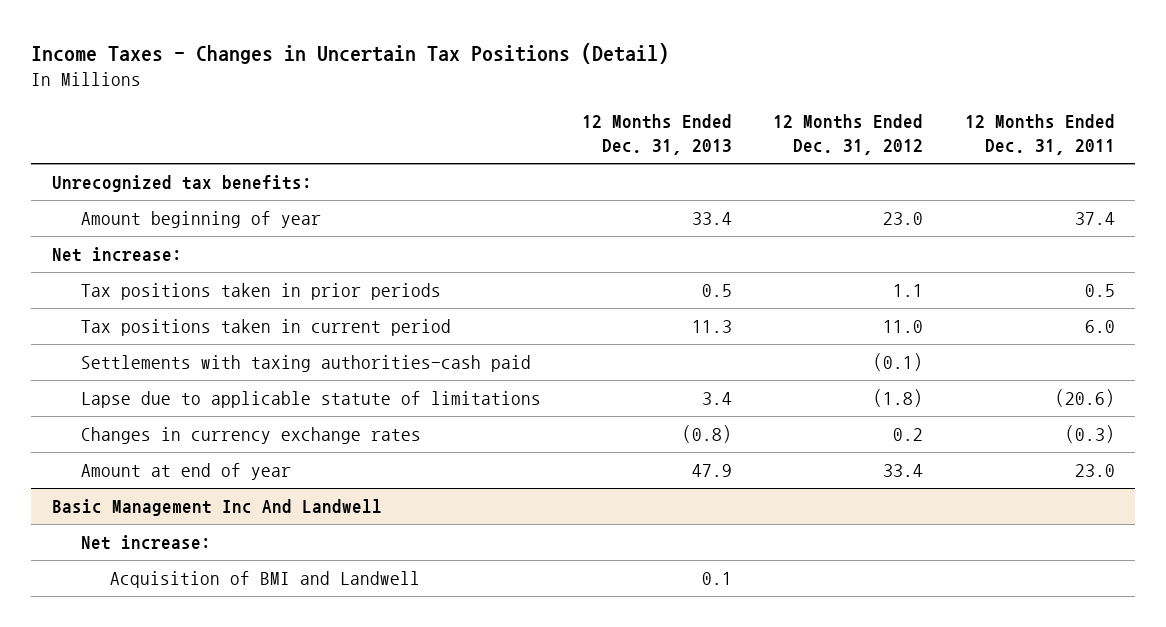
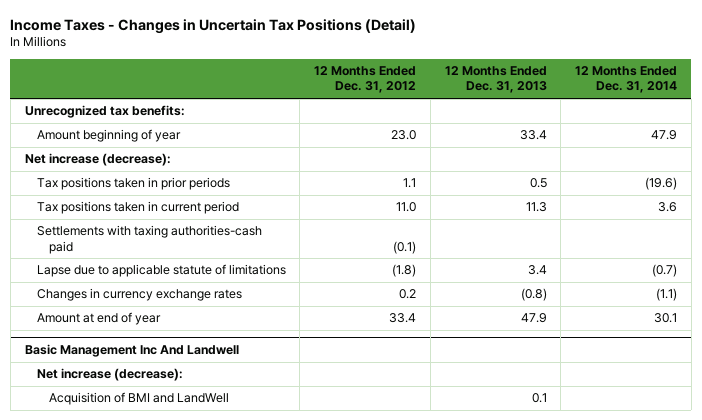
[964,114,1115,156] 12 Months Ended Dec. 31, 2011 -> none
none -> [575,66,678,94] 12 Months Ended Dec. 31, 2014
[51,246,182,262] Net increase: -> [24,153,171,167] Net increase (decrease):
[80,534,211,550] Net increase: -> [36,368,183,382] Net increase (decrease):
[110,570,421,588] Acquisition of BMI and Landwell -> [48,392,229,406] Acquisition of BMI and LandWell

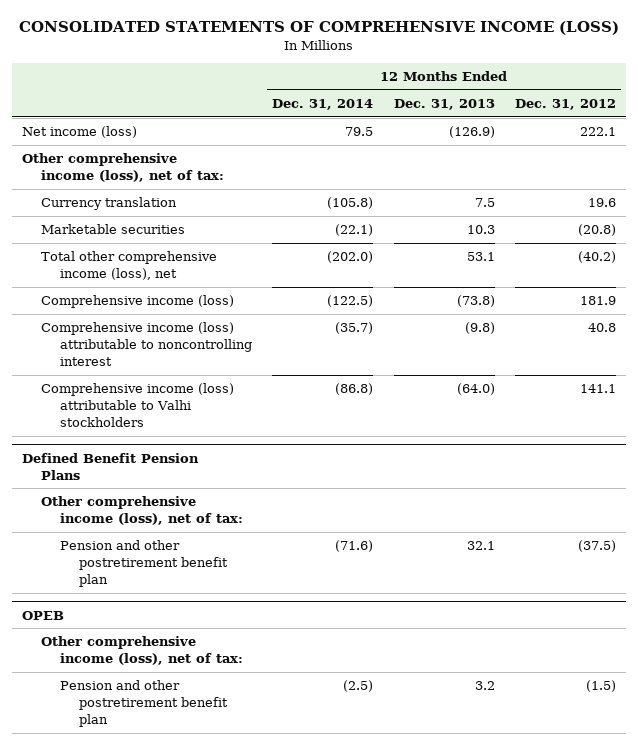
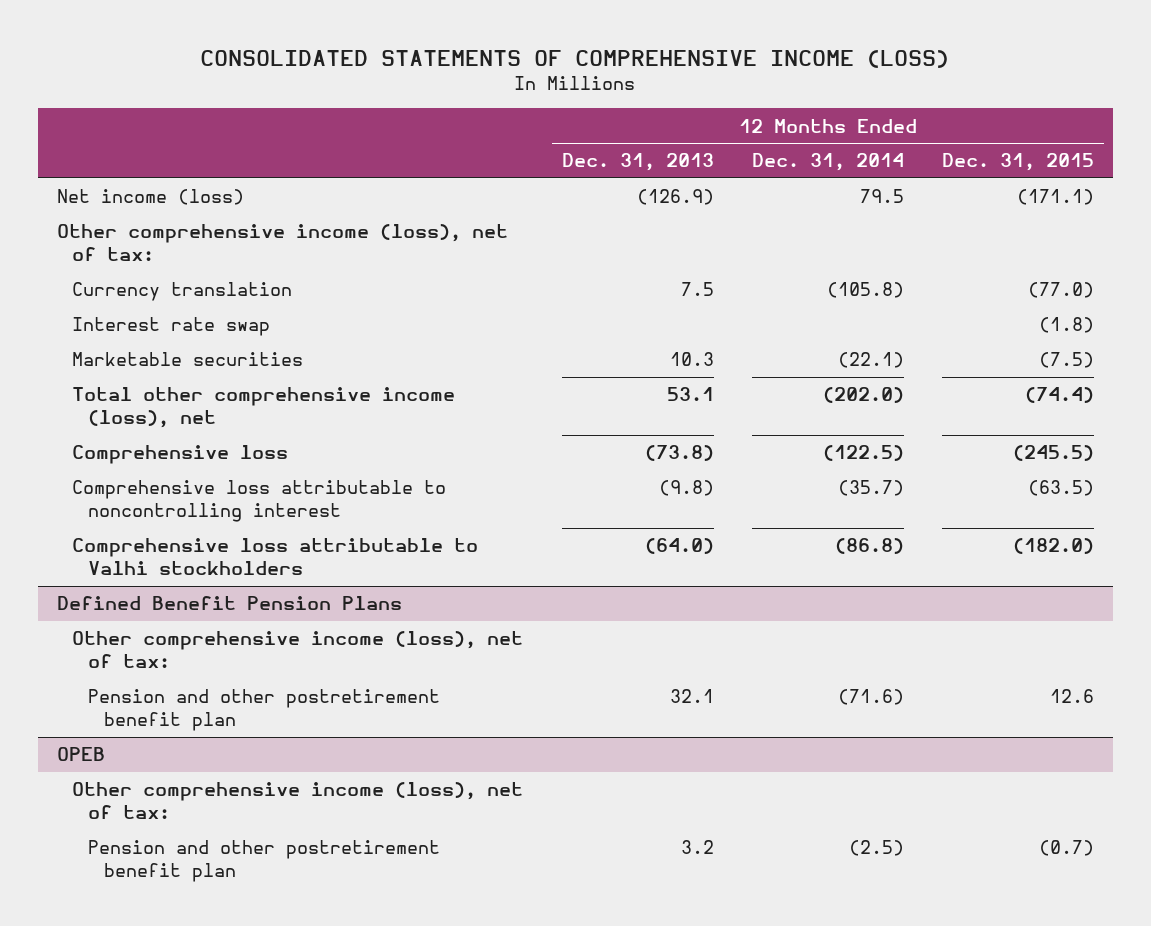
[514,99,616,111] Dec. 31, 2012 -> none
none -> [942,153,1095,172] Dec. 31, 2015
none -> [72,317,271,337] Interest rate swap
[40,295,234,309] Comprehensive income (loss) -> [72,445,289,465] Comprehensive loss
[40,322,252,367] Comprehensive income (loss) attributable to noncontrolling interest -> [72,480,447,523] Comprehensive loss attributable to noncontrolling interest
[40,383,234,428] Comprehensive income (loss) attributable to Valhi stockholders -> [72,538,479,576] Comprehensive loss attributable to Valhi stockholders

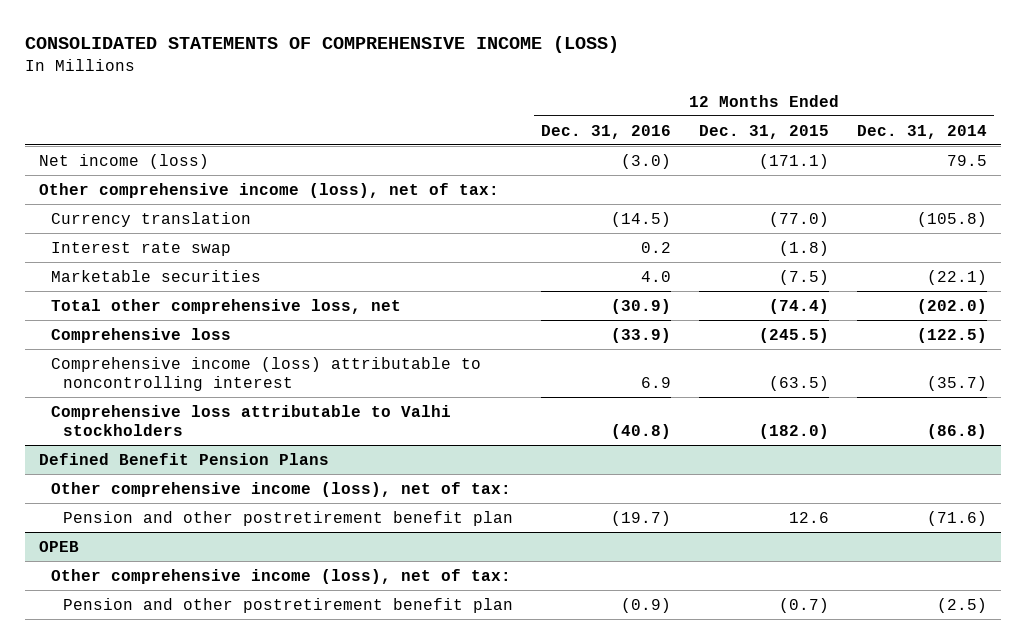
[561,153,714,172] Dec. 31, 2013 -> none
none -> [540,124,671,139] Dec. 31, 2016
[72,387,456,429] Total other comprehensive income (loss), net -> [50,298,401,314] Total other comprehensive loss, net
[72,480,447,523] Comprehensive loss attributable to noncontrolling interest -> [50,356,481,392] Comprehensive income (loss) attributable to noncontrolling interest

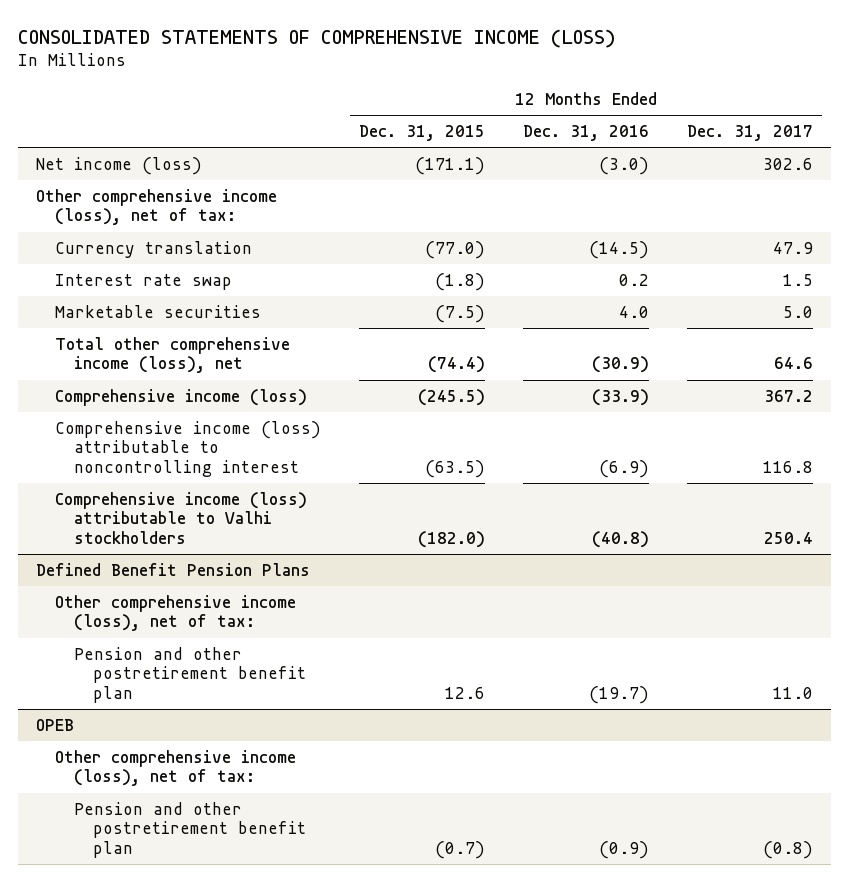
[856,124,987,139] Dec. 31, 2014 -> none
none -> [686,125,813,142] Dec. 31, 2017
[50,298,401,314] Total other comprehensive loss, net -> [55,336,291,374] Total other comprehensive income (loss), net
[50,327,231,343] Comprehensive loss -> [55,388,308,406] Comprehensive income (loss)
[640,377,671,389] 6.9 -> [598,459,649,478] (6.9)
[50,404,451,437] Comprehensive loss attributable to Valhi stockholders -> [55,491,308,544] Comprehensive income (loss) attributable to Valhi stockholders

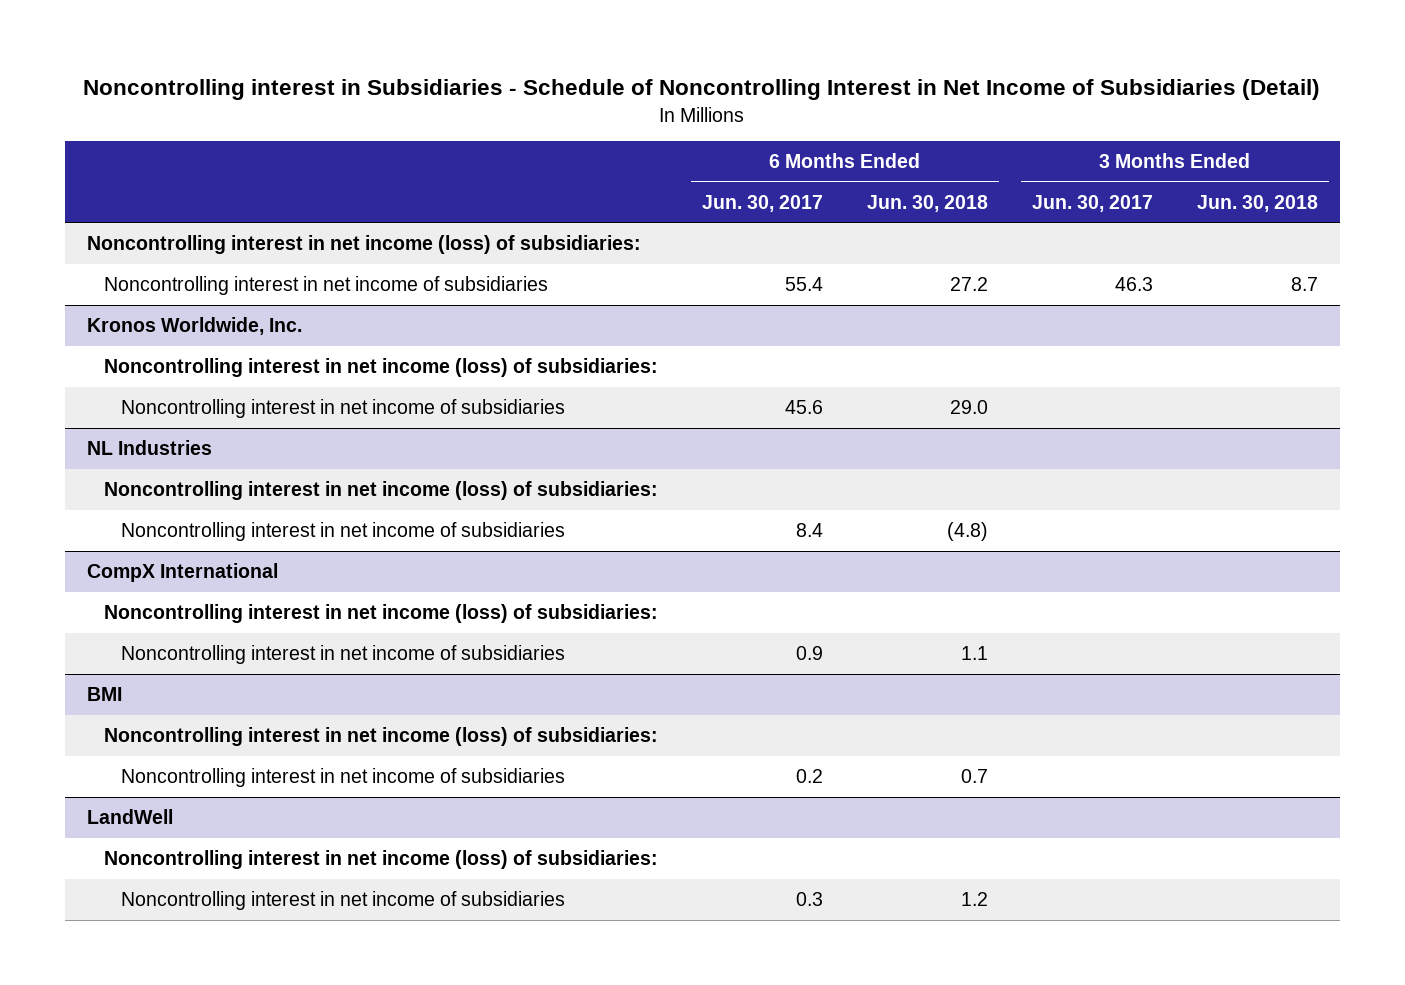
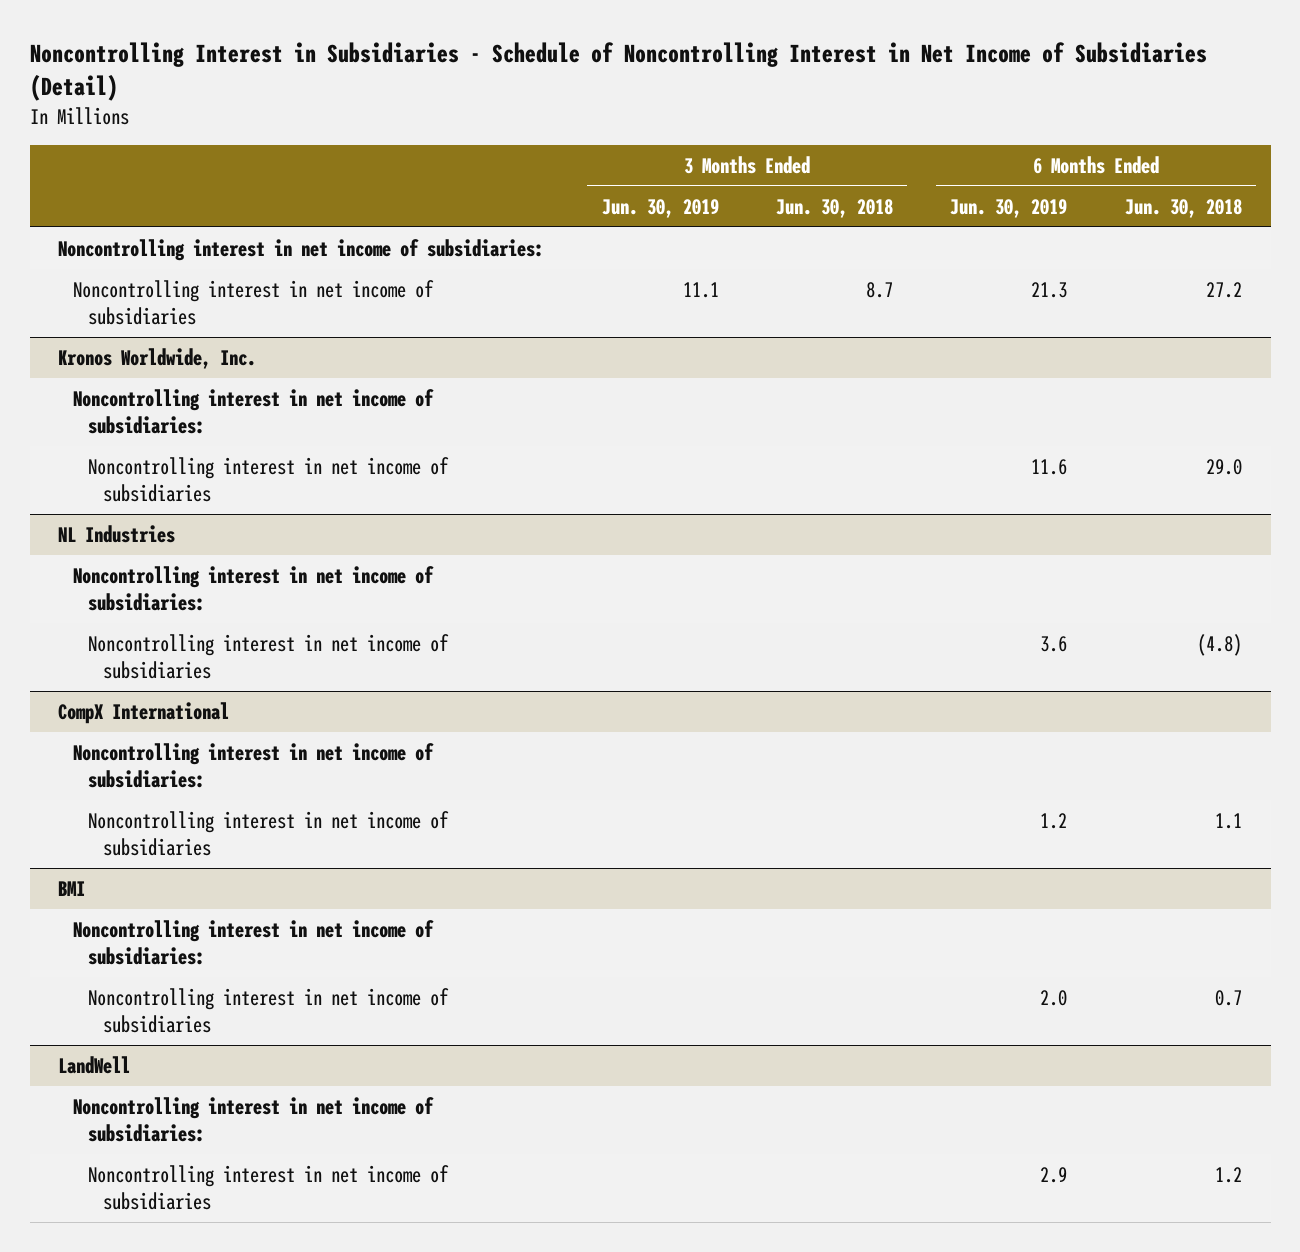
[83,79,1321,101] Noncontrolling interest in Subsidiaries - Schedule of Noncontrolling Interest in Net Income of Subsidiaries (Detail) -> [29,42,1207,102] Noncontrolling Interest in Subsidiaries - Schedule of Noncontrolling Interest in Net Income of Subsidiaries (Detail)
[701,194,823,212] Jun. 30, 2017 -> none
[1031,194,1153,212] Jun. 30, 2017 -> none
none -> [601,198,719,218] Jun. 30, 2019
none -> [950,198,1068,218] Jun. 30, 2019
[86,235,641,255] Noncontrolling interest in net income (loss) of subsidiaries: -> [58,238,545,261] Noncontrolling interest in net income of subsidiaries:
[103,358,658,378] Noncontrolling interest in net income (loss) of subsidiaries: -> [73,388,435,434] Noncontrolling interest in net income of subsidiaries:
[103,481,658,501] Noncontrolling interest in net income (loss) of subsidiaries: -> [73,565,435,611] Noncontrolling interest in net income of subsidiaries:
[103,604,658,624] Noncontrolling interest in net income (loss) of subsidiaries: -> [73,742,435,788] Noncontrolling interest in net income of subsidiaries:
[103,727,658,747] Noncontrolling interest in net income (loss) of subsidiaries: -> [73,919,435,965] Noncontrolling interest in net income of subsidiaries:
[103,850,658,870] Noncontrolling interest in net income (loss) of subsidiaries: -> [73,1096,435,1142] Noncontrolling interest in net income of subsidiaries:

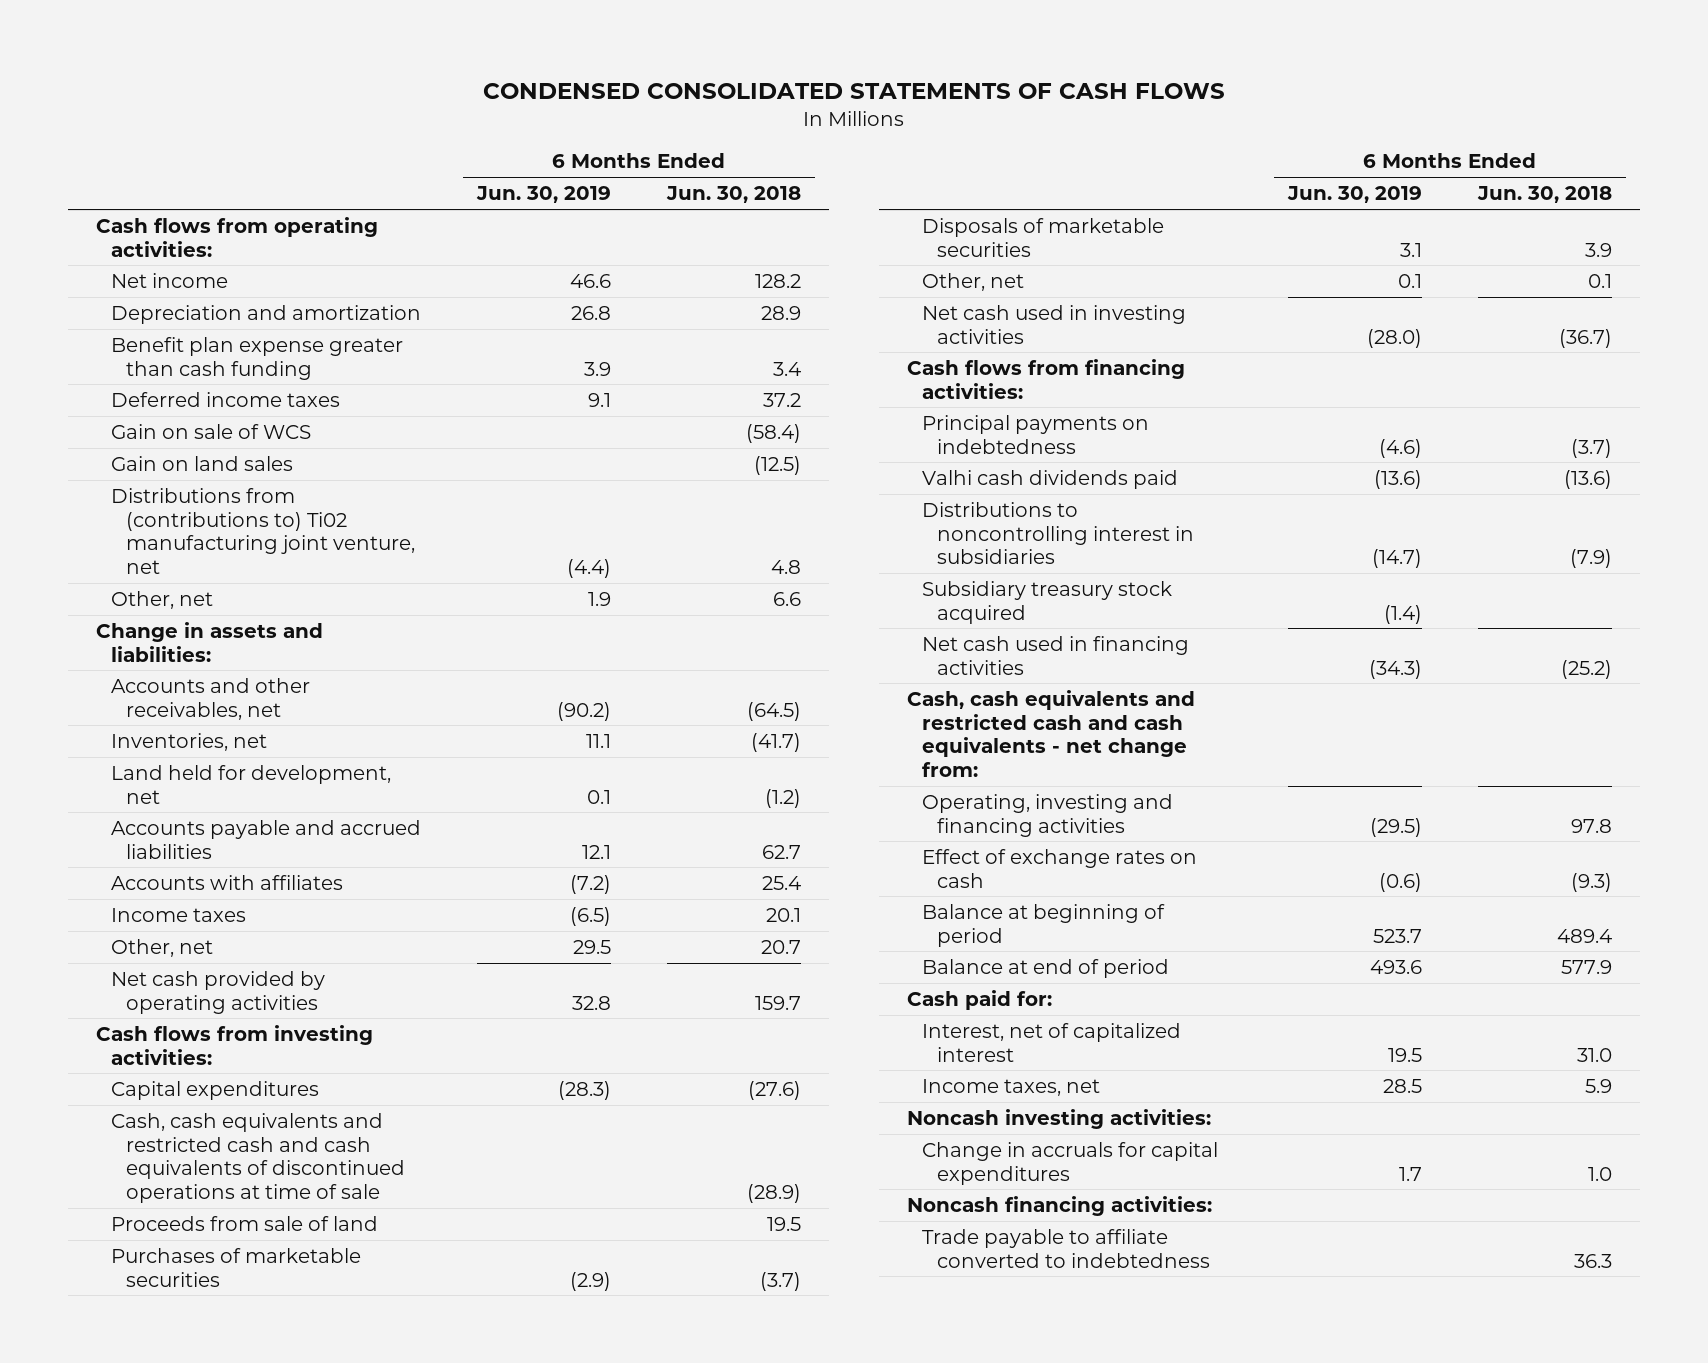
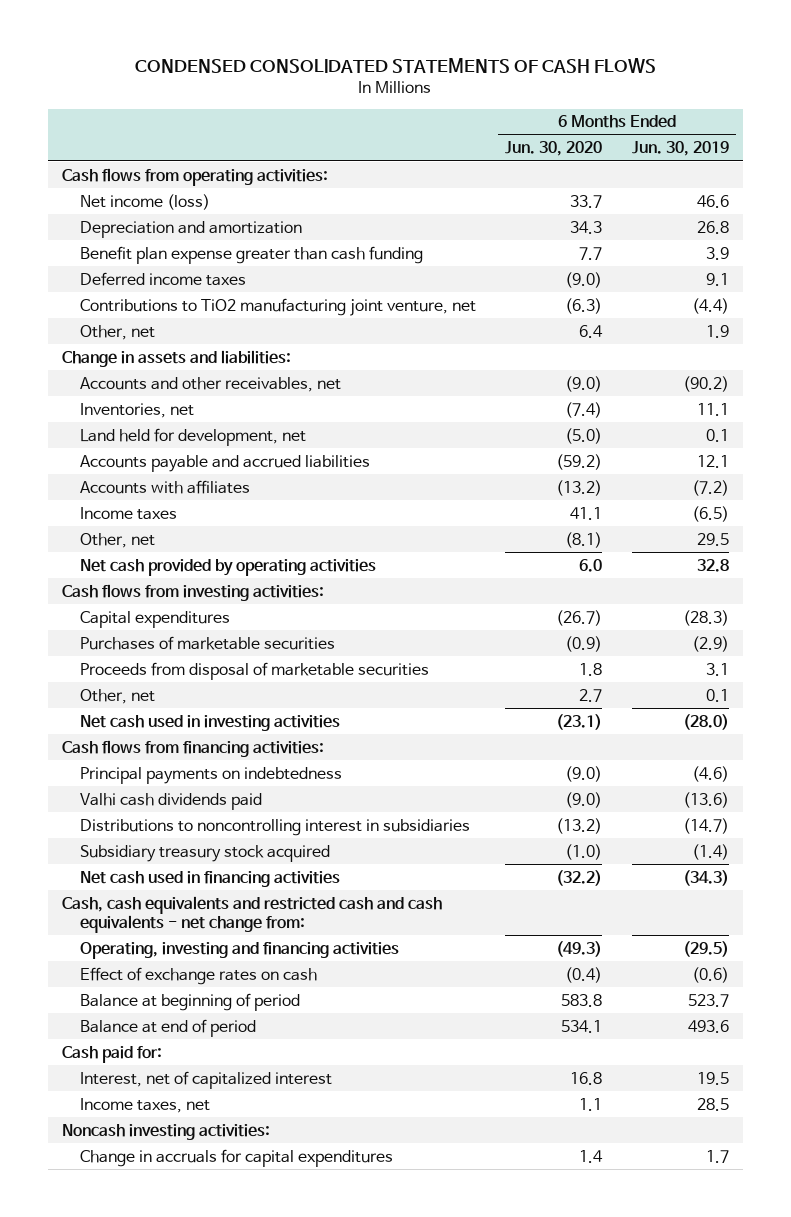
[665,186,801,204] Jun. 30, 2018 -> none
none -> [505,141,603,157] Jun. 30, 2020
[111,272,229,288] Net income -> [80,193,211,210] Net income (loss)
[111,423,312,439] Gain on sale of WCS -> none
[111,455,294,471] Gain on land sales -> none
[111,487,416,575] Distributions from (contributions to) Ti02 manufacturing joint venture, net -> [80,297,477,316] Contributions to TiO2 manufacturing joint venture, net
[111,1112,406,1204] Cash, cash equivalents and restricted cash and cash equivalents of discontinued operations at time of sale -> none
[111,1215,379,1231] Proceeds from sale of land -> none
[921,217,1164,257] Disposals of marketable securities -> [80,661,430,680] Proceeds from disposal of marketable securities
[906,1195,1212,1216] Noncash financing activities: -> none
[921,1228,1211,1268] Trade payable to affiliate converted to indebtedness -> none

